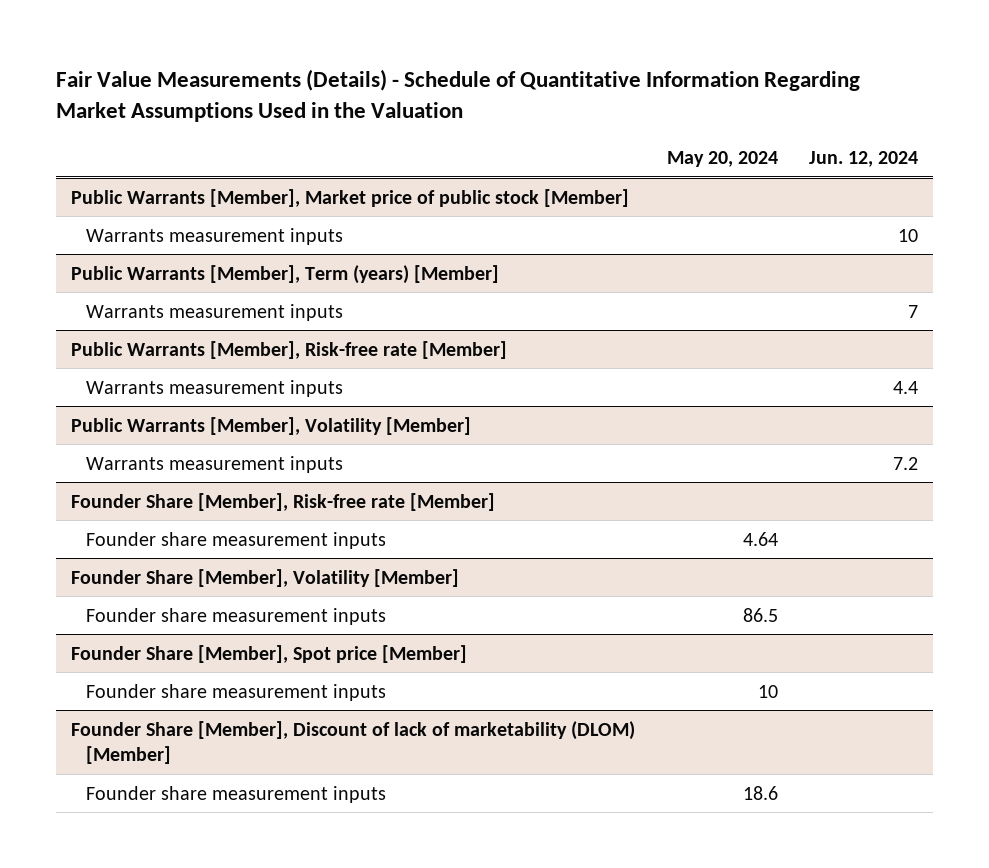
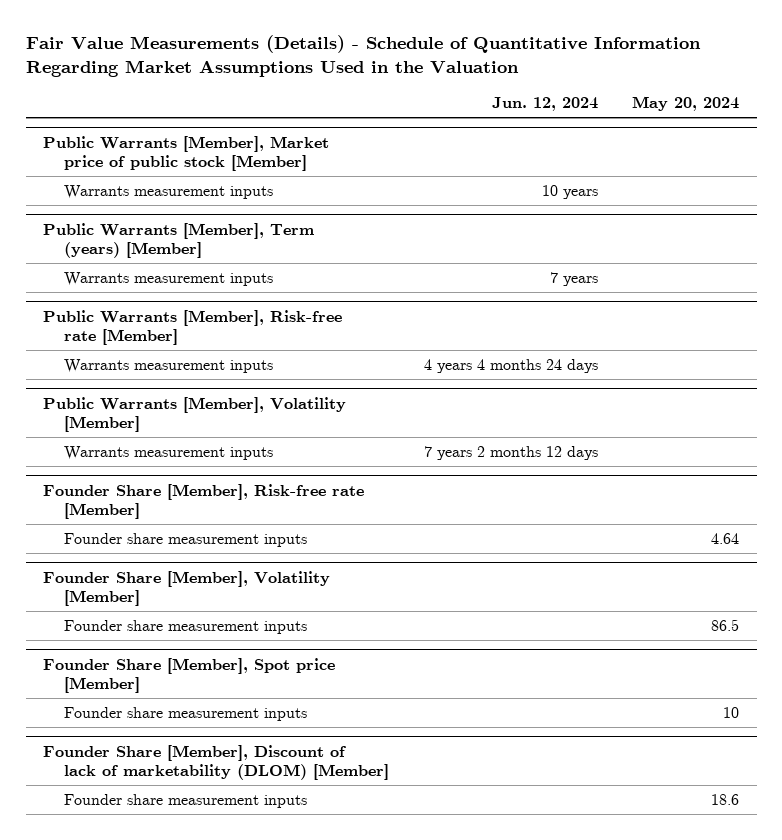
[897,228,918,242] 10 -> [541,184,598,199] 10 years
[907,304,918,318] 7 -> [549,271,598,286] 7 years
[892,380,918,394] 4.4 -> [423,358,598,373] 4 years 4 months 24 days
[892,456,918,470] 7.2 -> [423,445,598,460] 7 years 2 months 12 days

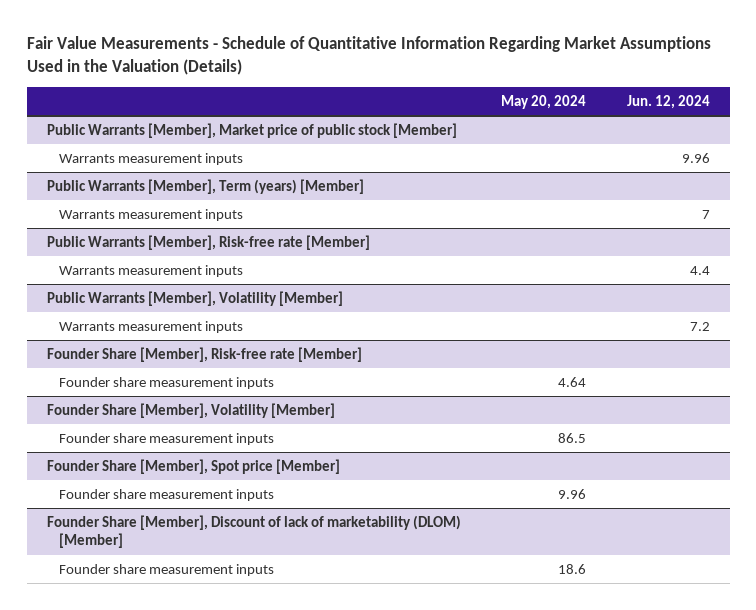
[25,35,701,78] Fair Value Measurements (Details) - Schedule of Quantitative Information Regarding Market Assumptions Used in the Valuation -> [26,36,711,76] Fair Value Measurements - Schedule of Quantitative Information Regarding Market Assumptions Used in the Valuation (Details)
[541,184,598,199] 10 years -> [681,153,710,164] 9.96
[549,271,598,286] 7 years -> [701,210,710,220] 7
[423,358,598,373] 4 years 4 months 24 days -> [689,266,710,276] 4.4
[423,445,598,460] 7 years 2 months 12 days -> [689,322,710,332] 7.2
[723,706,740,718] 10 -> [558,489,587,500] 9.96

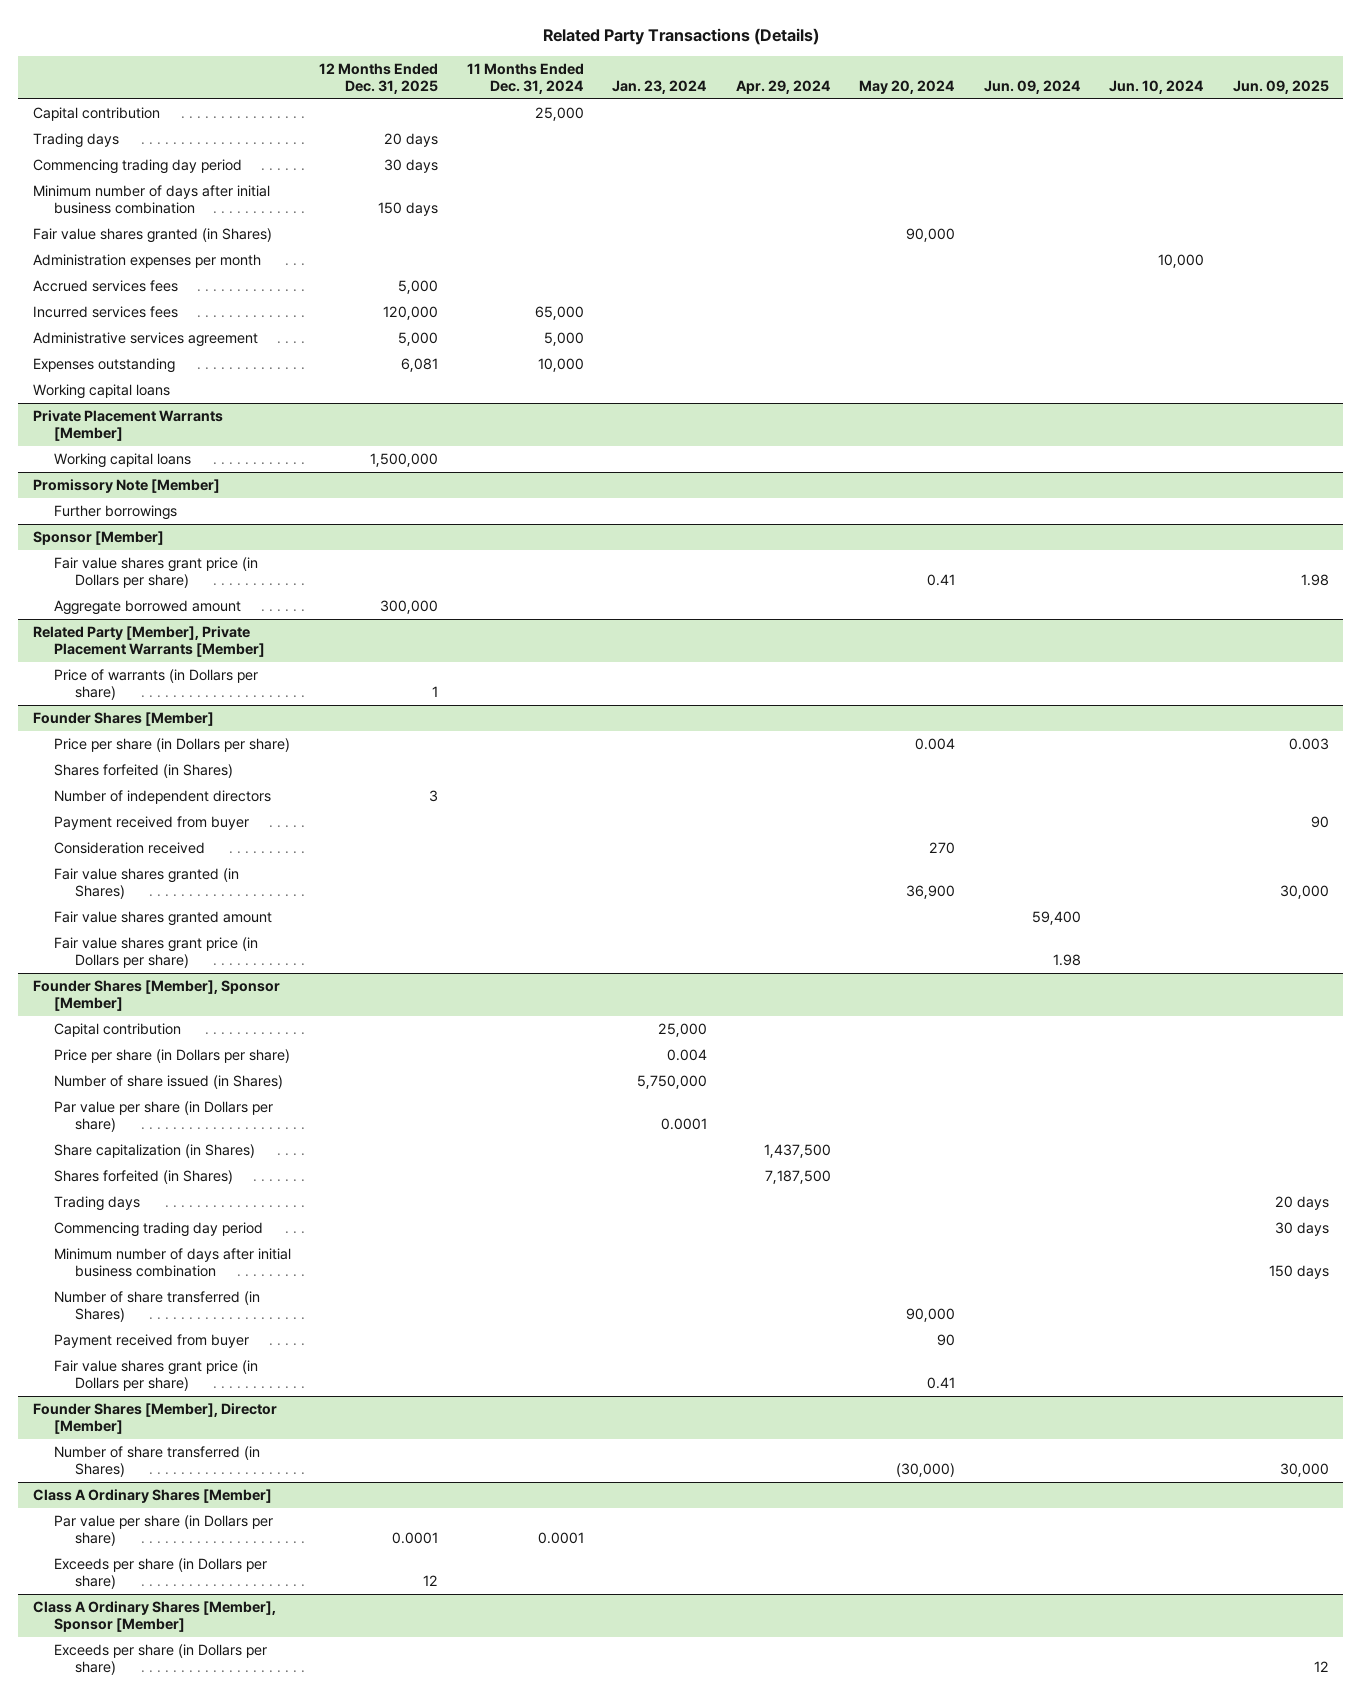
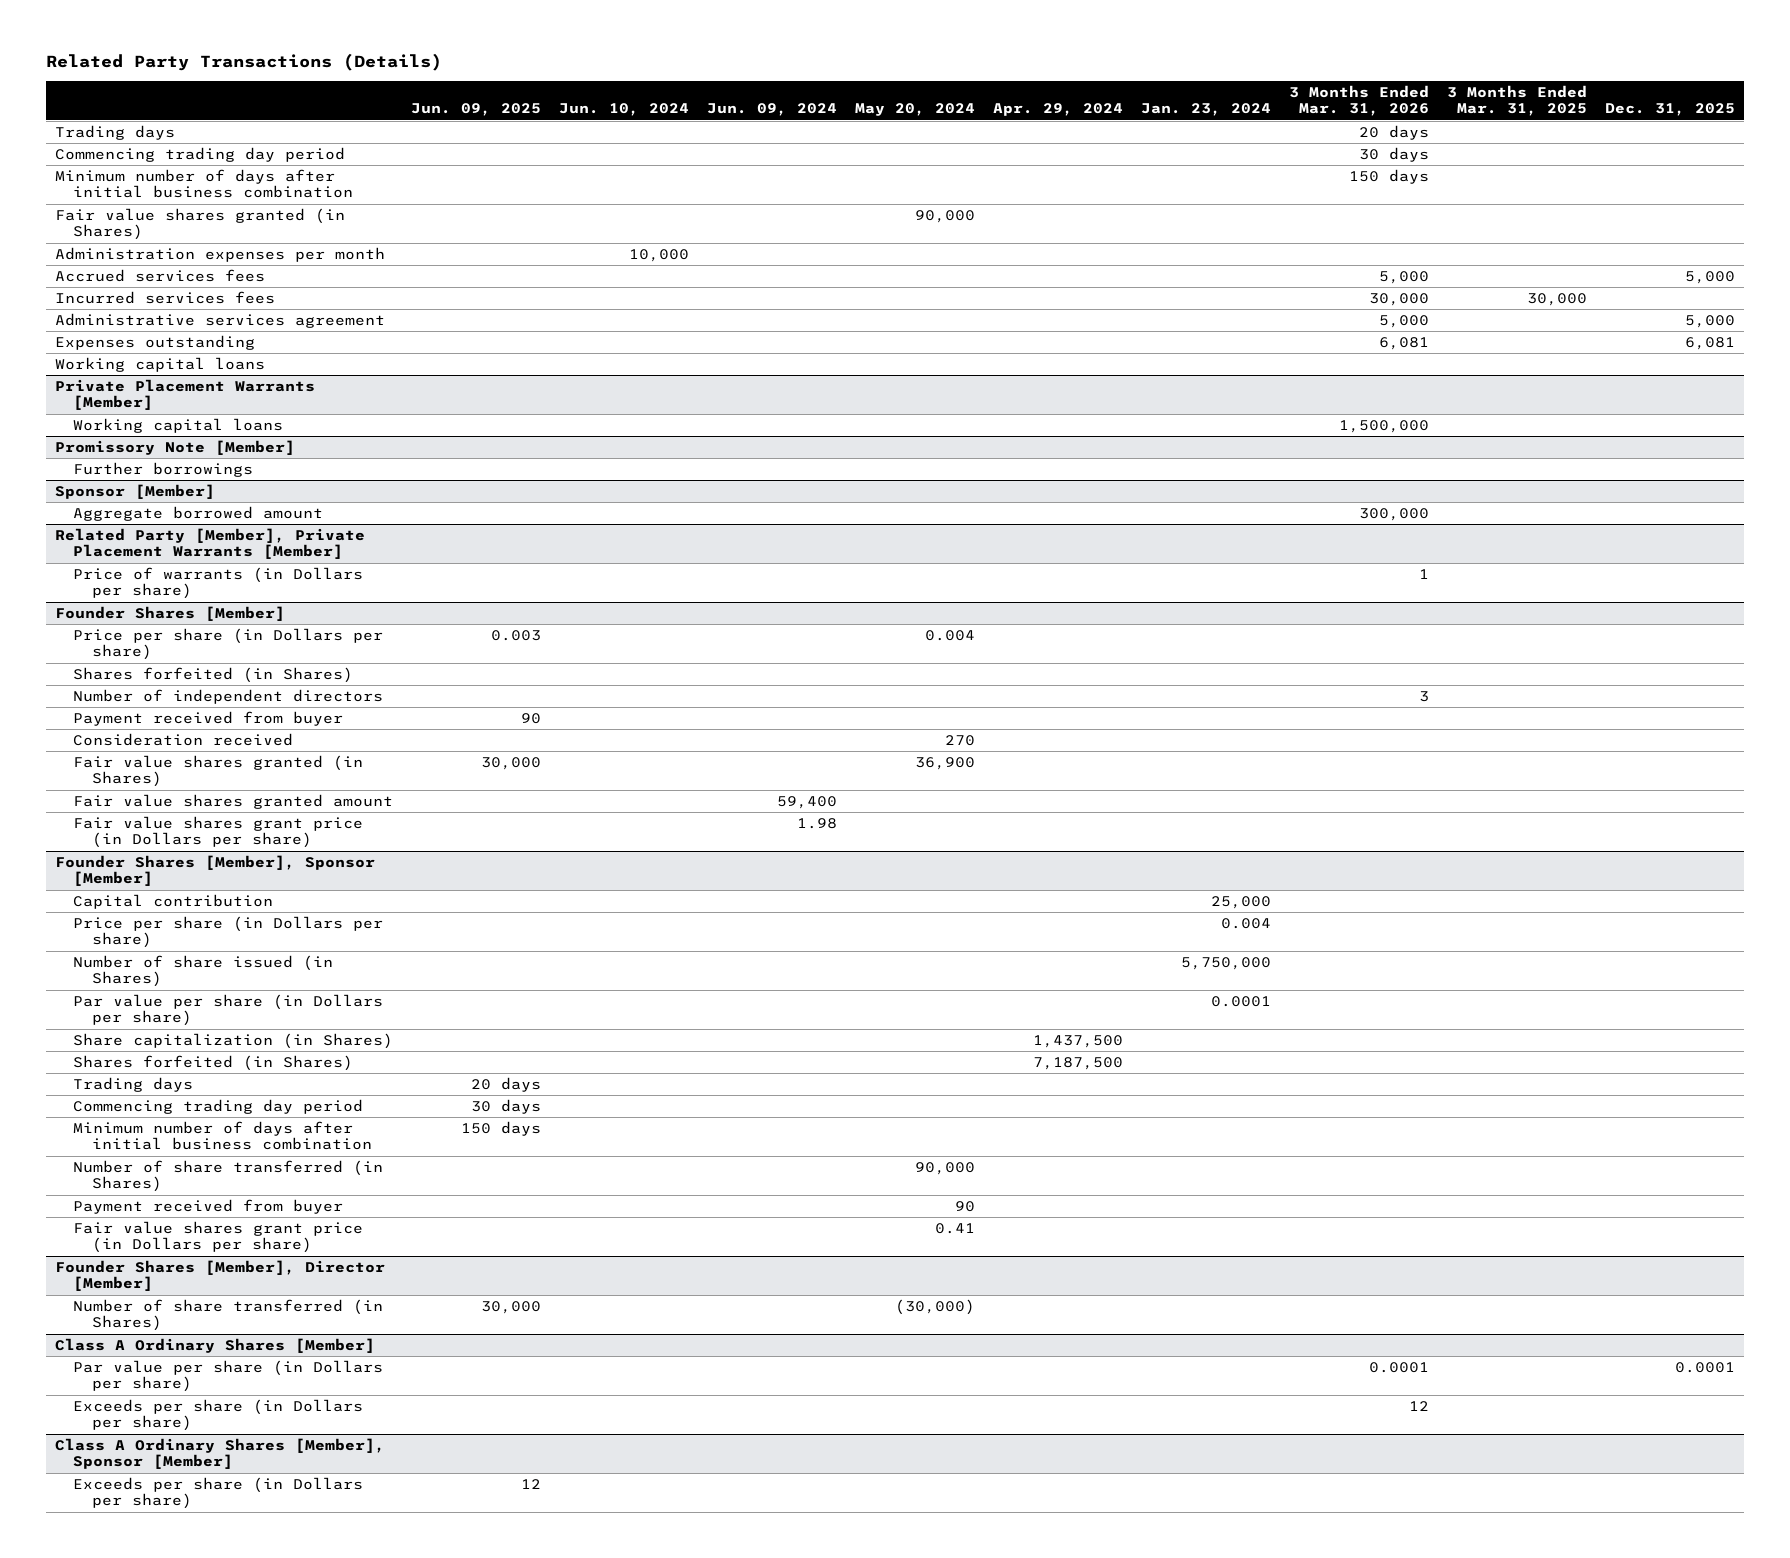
[319,62,439,95] 12 Months Ended Dec. 31, 2025 -> none
[466,62,584,95] 11 Months Ended Dec. 31, 2024 -> none
none -> [1289,84,1430,117] 3 Months Ended Mar. 31, 2026
none -> [1447,84,1588,117] 3 Months Ended Mar. 31, 2025
none -> [1605,103,1736,117] Dec. 31, 2025
[32,107,160,122] Capital contribution -> none
[53,557,258,589] Fair value shares grant price (in Dollars per share) -> none

